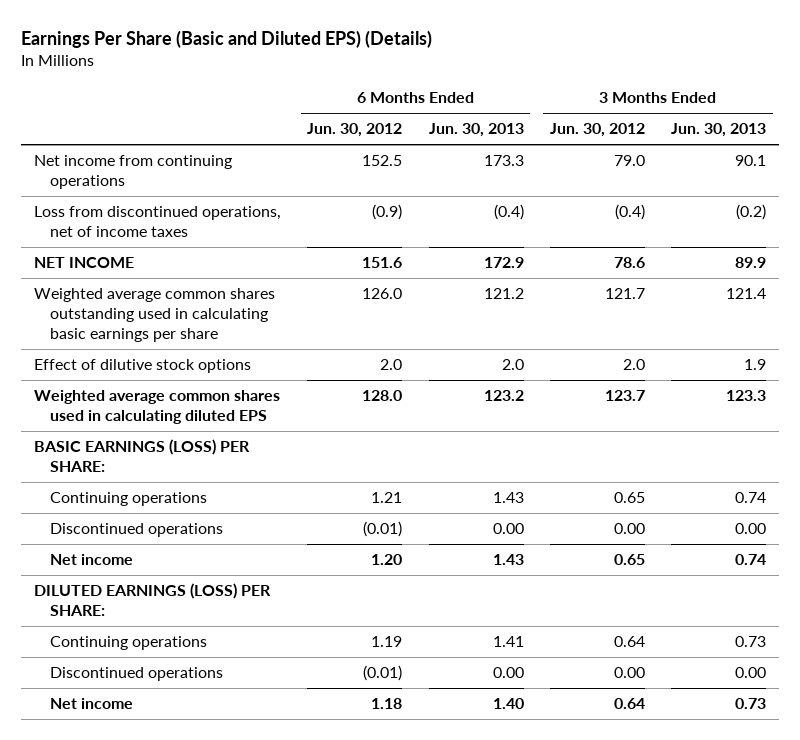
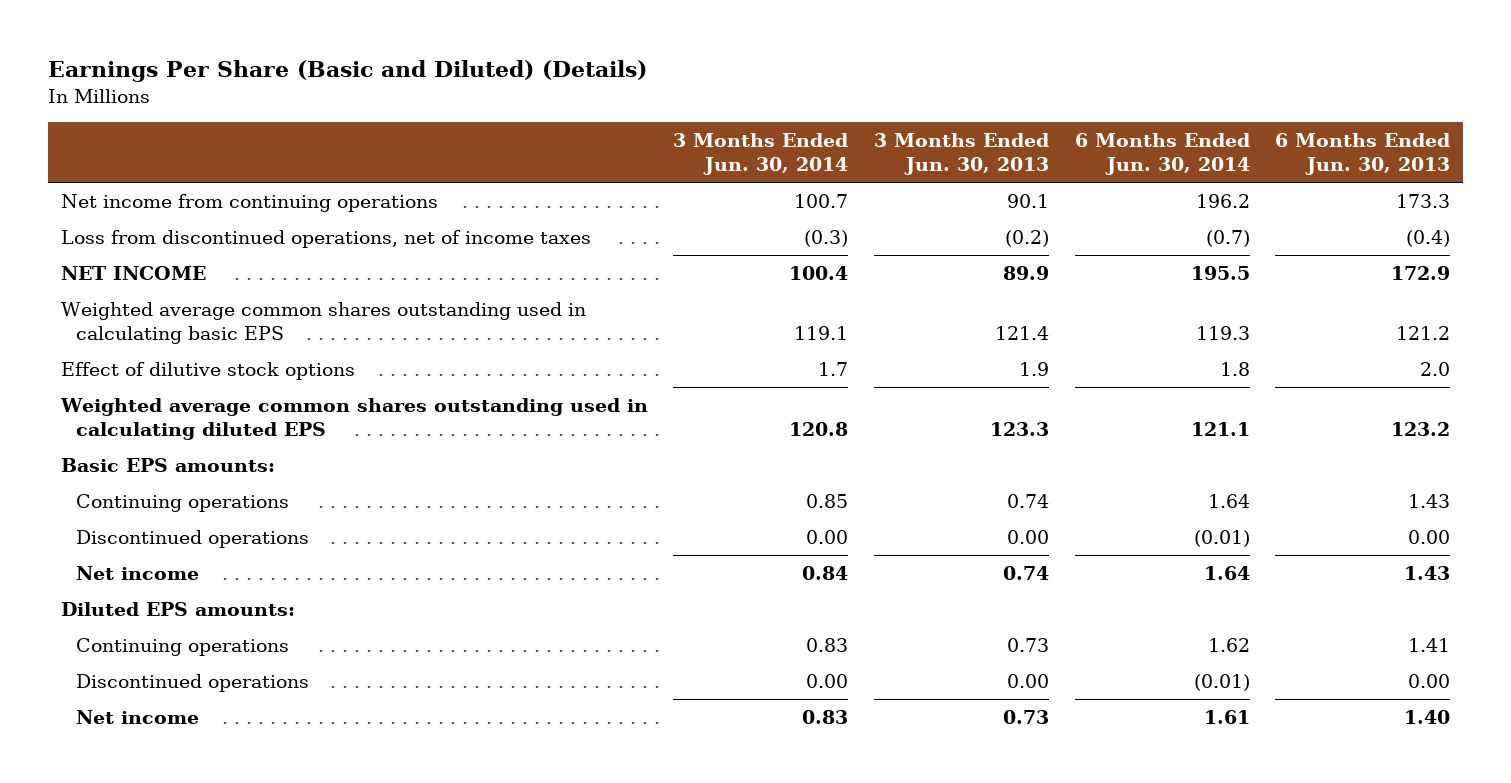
[20,30,432,49] Earnings Per Share (Basic and Diluted EPS) (Details) -> [47,60,647,83] Earnings Per Share (Basic and Diluted) (Details)
[307,123,403,138] Jun. 30, 2012 -> none
[549,123,645,138] Jun. 30, 2012 -> none
none -> [673,133,849,176] 3 Months Ended Jun. 30, 2014
none -> [1074,133,1250,176] 6 Months Ended Jun. 30, 2014
[34,288,276,343] Weighted average common shares outstanding used in calculating basic earnings per share -> [60,301,586,344] Weighted average common shares outstanding used in calculating basic EPS
[34,390,281,425] Weighted average common shares used in calculating diluted EPS -> [59,397,648,440] Weighted average common shares outstanding used in calculating diluted EPS
[34,439,251,473] BASIC EARNINGS (LOSS) PER SHARE: -> [60,457,275,472] Basic EPS amounts:
[34,583,272,617] DILUTED EARNINGS (LOSS) PER SHARE: -> [60,601,295,616] Diluted EPS amounts:

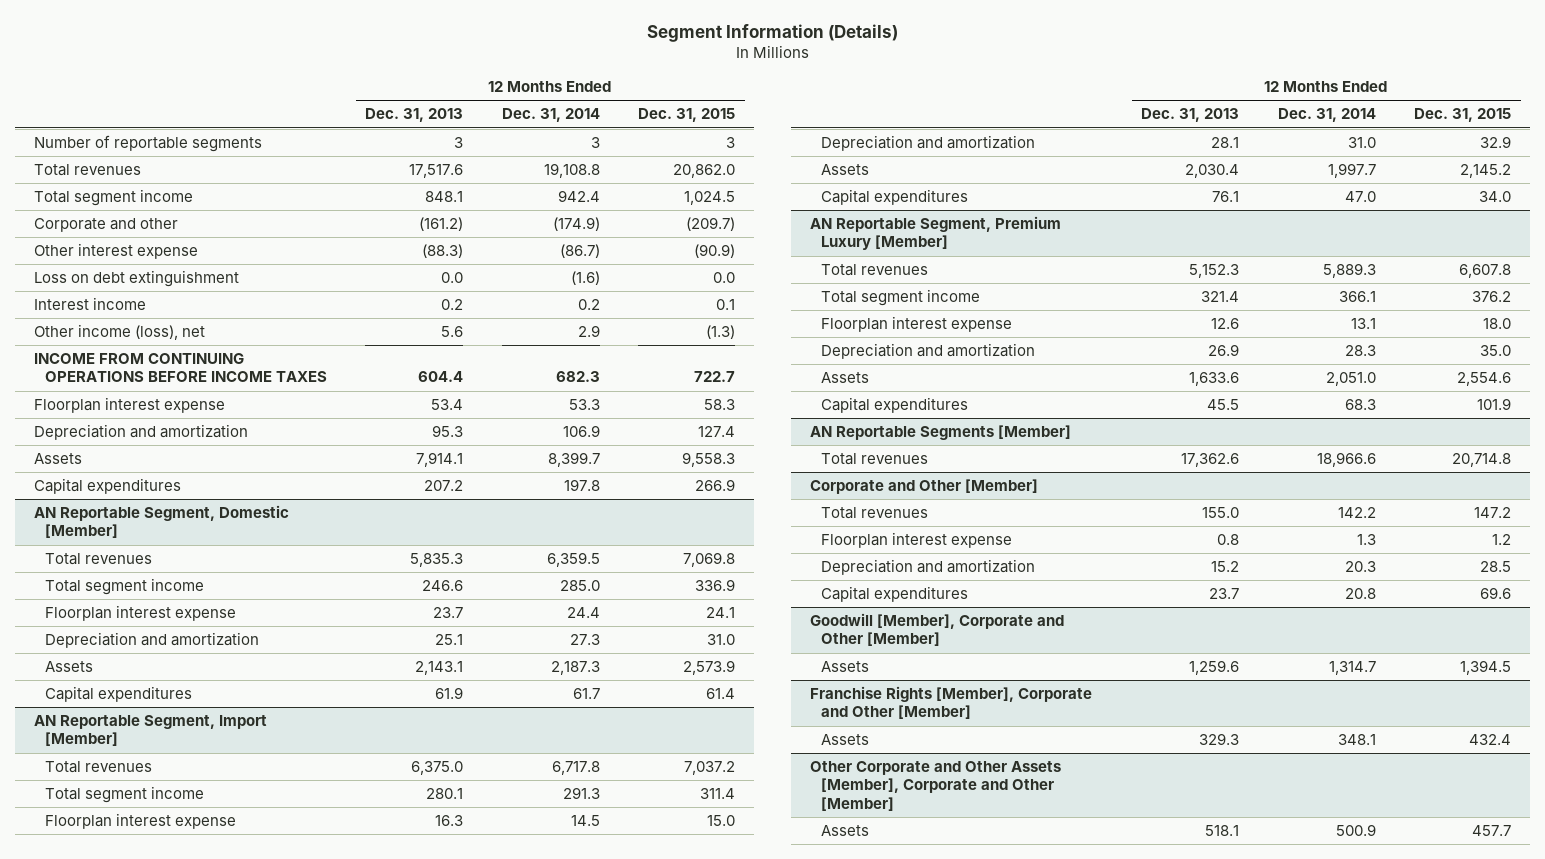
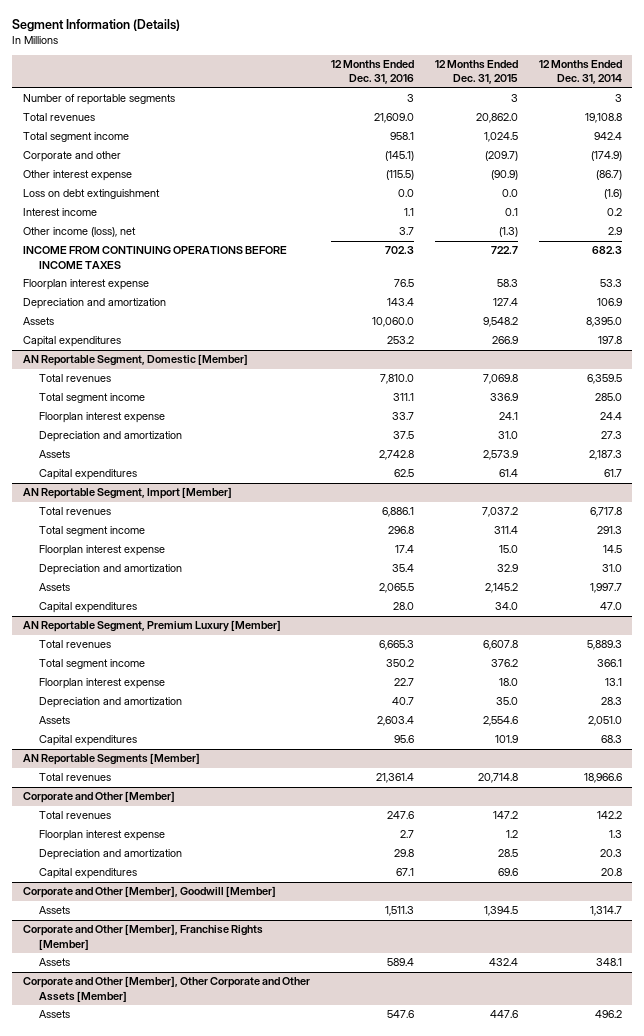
[365,108,464,123] Dec. 31, 2013 -> none
none -> [330,60,414,85] 12 Months Ended Dec. 31, 2016
[547,452,600,468] 8,399.7 -> [585,317,622,328] 8,395.0
[681,452,735,468] 9,558.3 -> [482,317,518,328] 9,548.2
[810,613,1065,647] Goodwill [Member], Corporate and Other [Member] -> [22,886,276,899] Corporate and Other [Member], Goodwill [Member]
[810,686,1093,720] Franchise Rights [Member], Corporate and Other [Member] -> [22,924,263,950] Corporate and Other [Member], Franchise Rights [Member]
[810,761,1062,811] Other Corporate and Other Assets [Member], Corporate and Other [Member] -> [22,976,310,1002] Corporate and Other [Member], Other Corporate and Other Assets [Member]
[1335,824,1376,837] 500.9 -> [594,1010,622,1019] 496.2
[1472,825,1512,837] 457.7 -> [489,1010,518,1019] 447.6

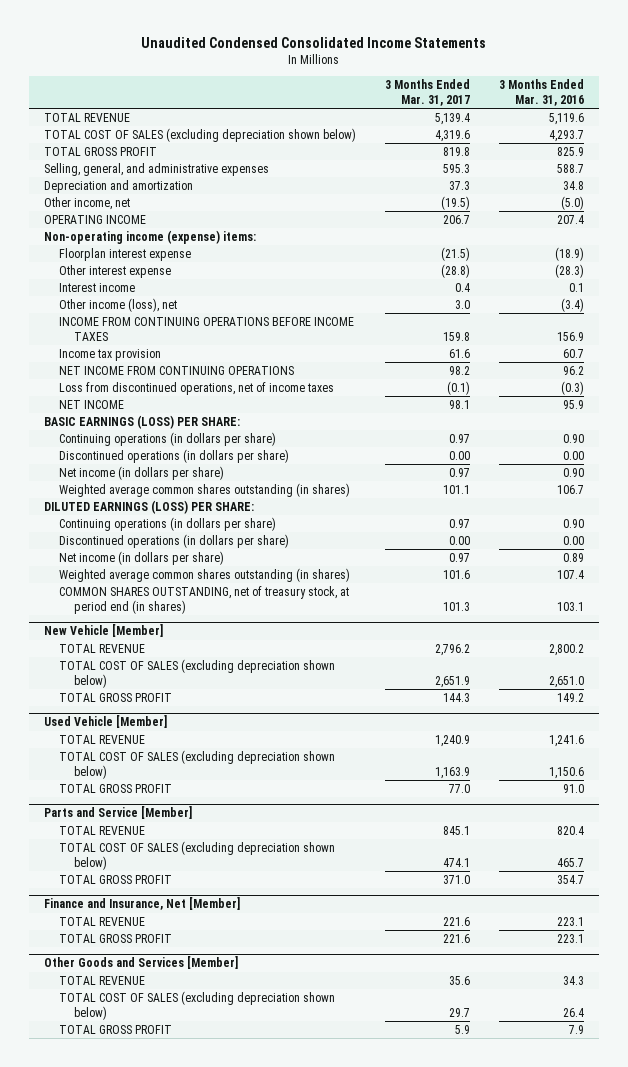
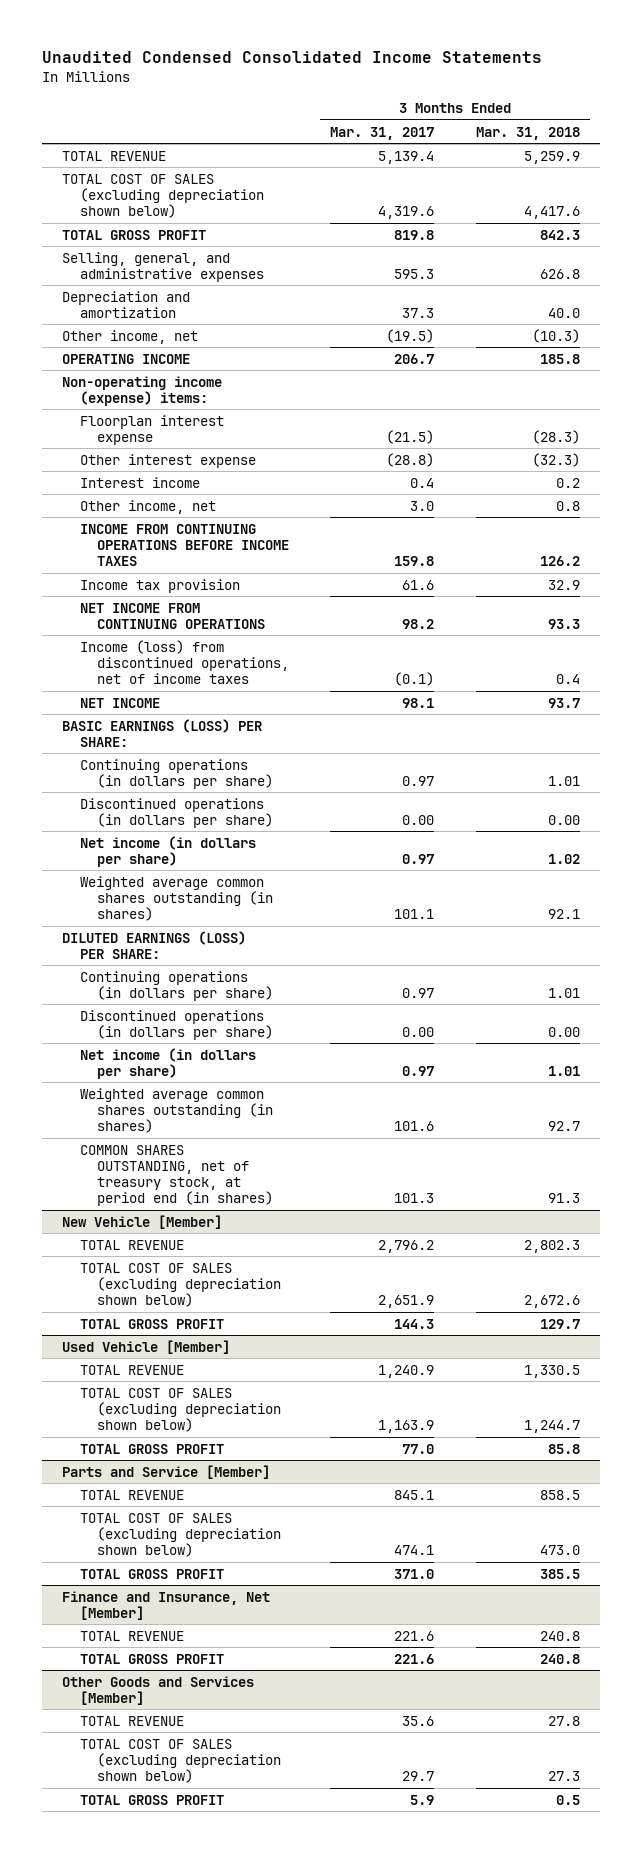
[499,79,585,106] 3 Months Ended Mar. 31, 2016 -> none
none -> [475,126,580,140] Mar. 31, 2018
[58,298,177,313] Other income (loss), net -> [79,499,216,514] Other income, net
[58,382,334,396] Loss from discontinued operations, net of income taxes -> [79,639,289,685] Income (loss) from discontinued operations, net of income taxes

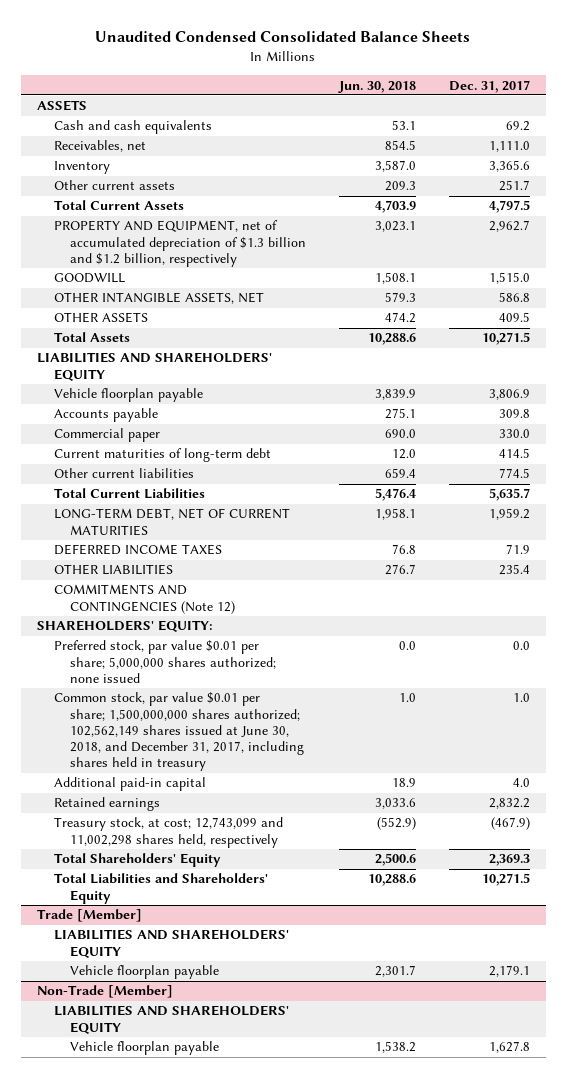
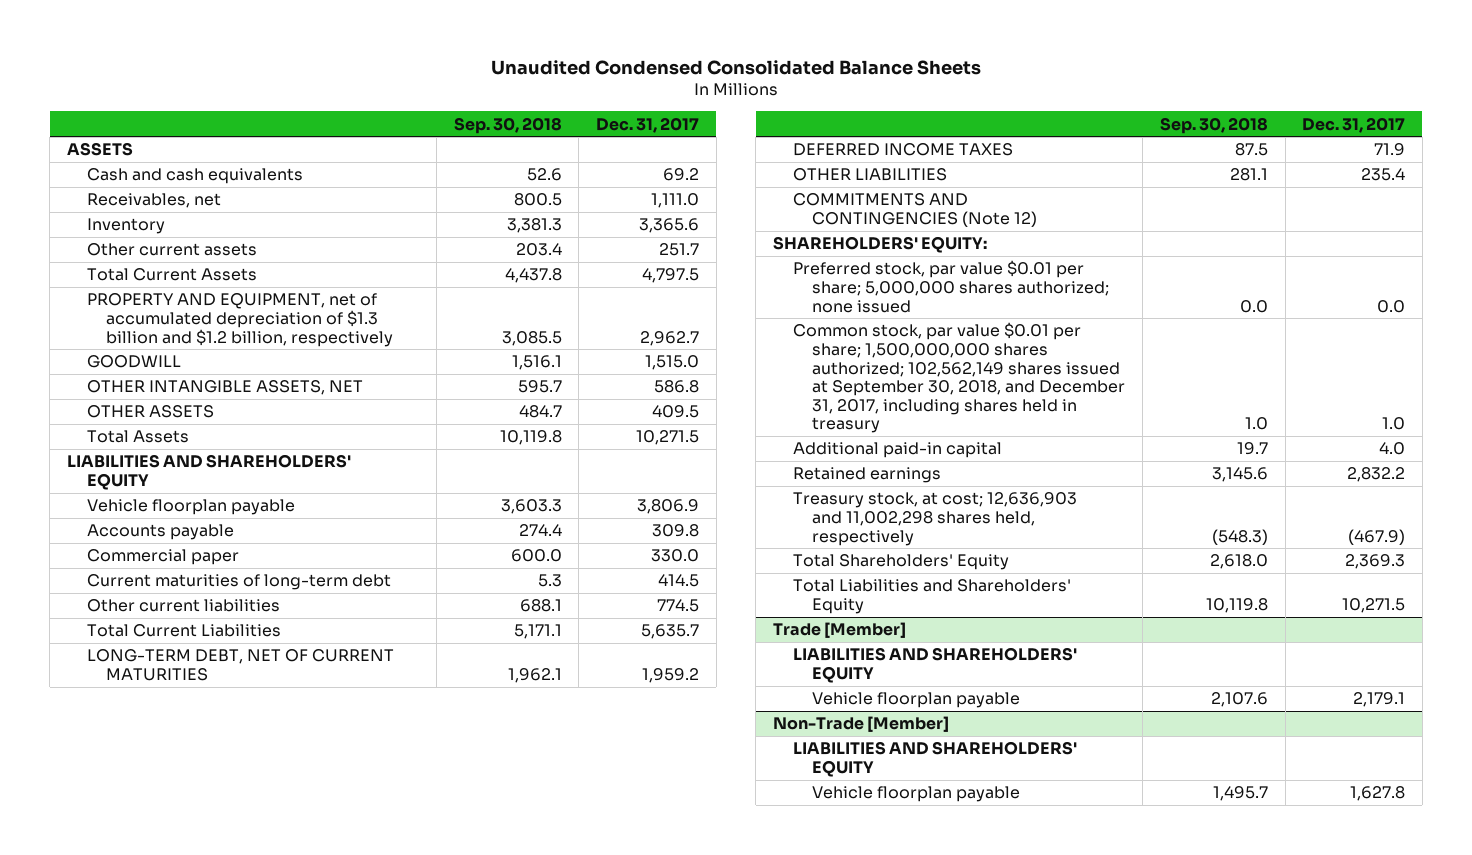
[337,80,416,93] Jun. 30, 2018 -> none
none -> [453,116,562,134] Sep. 30, 2018
[53,692,305,772] Common stock, par value $0.01 per share; 1,500,000,000 shares authorized; 102,562,149 shares issued at June 30, 2018, and December 31, 2017, including shares held in treasury -> [792,322,1126,434] Common stock, par value $0.01 per share; 1,500,000,000 shares authorized; 102,562,149 shares issued at September 30, 2018, and December 31, 2017, including shares held in treasury
[53,817,283,848] Treasury stock, at cost; 12,743,099 and 11,002,298 shares held, respectively -> [792,492,1077,546] Treasury stock, at cost; 12,636,903 and 11,002,298 shares held, respectively

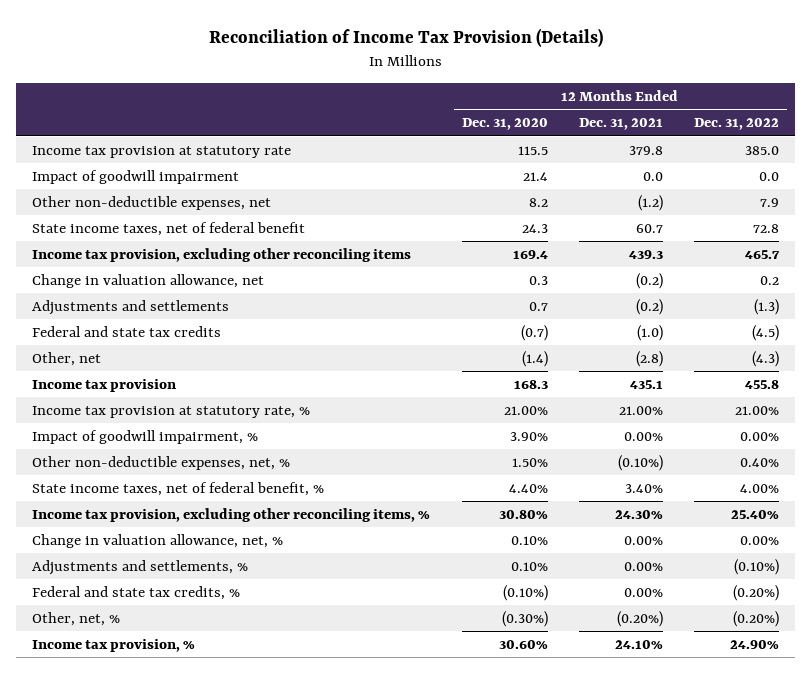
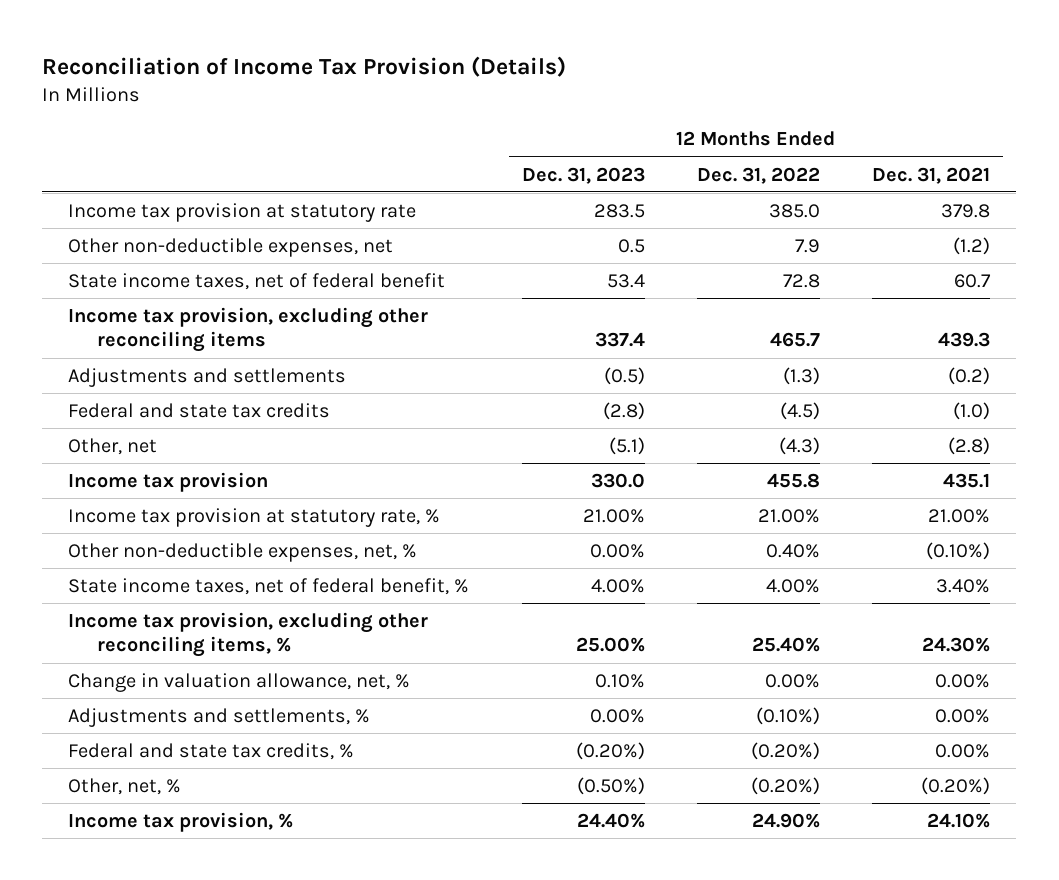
[461,118,548,131] Dec. 31, 2020 -> none
none -> [521,166,645,184] Dec. 31, 2023
[32,170,240,185] Impact of goodwill impairment -> none
[32,274,265,289] Change in valuation allowance, net -> none
[32,430,259,445] Impact of goodwill impairment, % -> none

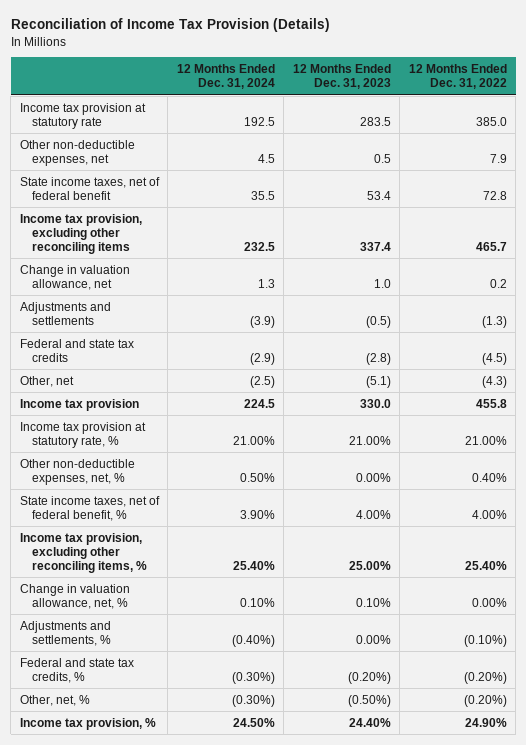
[872,166,991,184] Dec. 31, 2021 -> none
none -> [176,64,275,90] 12 Months Ended Dec. 31, 2024
none -> [19,264,130,290] Change in valuation allowance, net

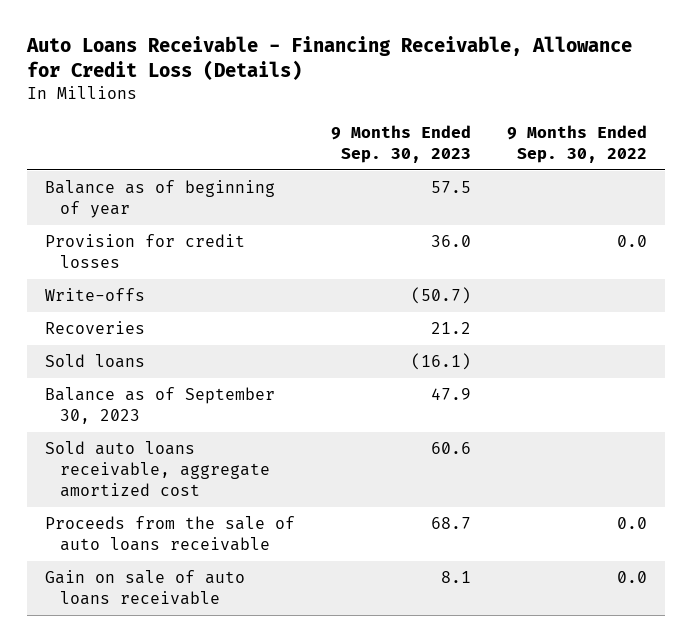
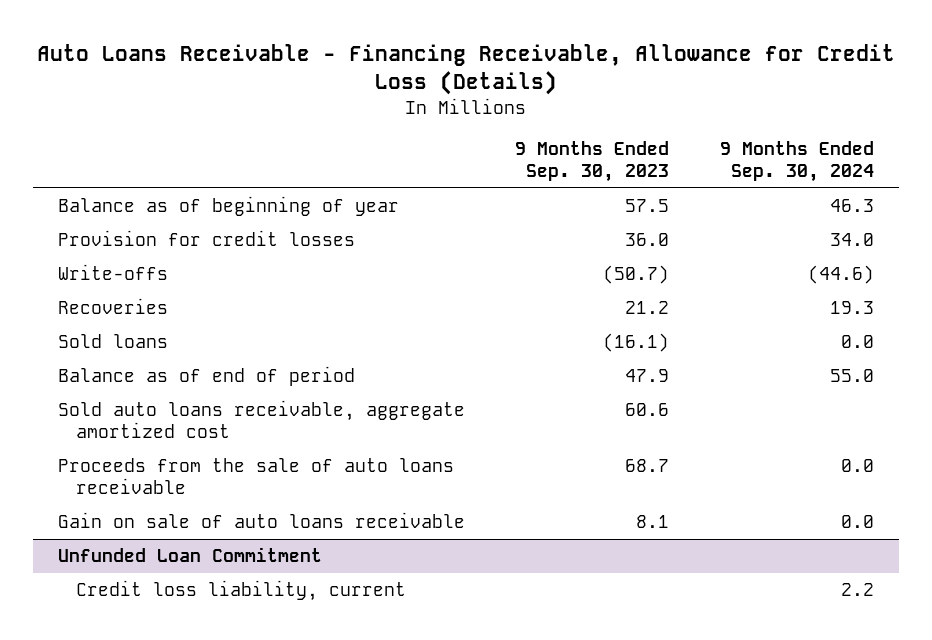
[507,124,648,163] 9 Months Ended Sep. 30, 2022 -> none
none -> [719,141,874,183] 9 Months Ended Sep. 30, 2024
[45,387,276,425] Balance as of September 30, 2023 -> [58,366,356,387] Balance as of end of period
none -> [58,547,323,563] Unfunded Loan Commitment
none -> [75,580,406,602] Credit loss liability, current

